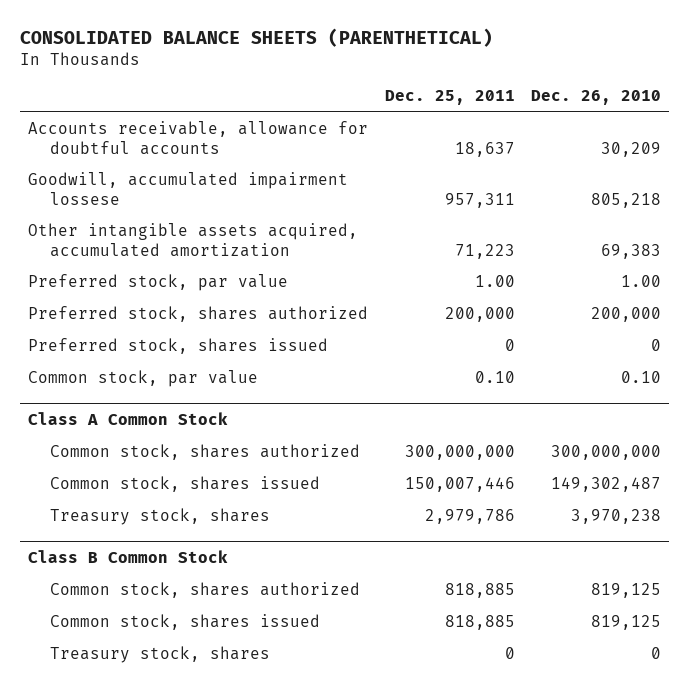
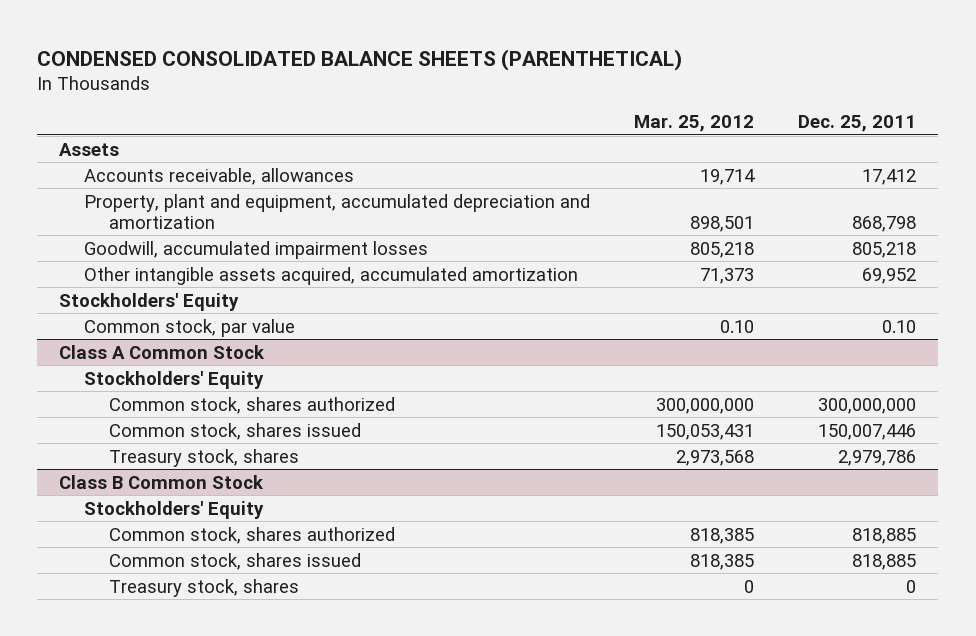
[20,27,494,47] CONSOLIDATED BALANCE SHEETS (PARENTHETICAL) -> [37,48,683,71] CONDENSED CONSOLIDATED BALANCE SHEETS (PARENTHETICAL)
[531,90,662,106] Dec. 26, 2010 -> none
none -> [634,115,755,133] Mar. 25, 2012
[28,274,289,292] Preferred stock, par value -> none
[28,306,369,323] Preferred stock, shares authorized -> none
[28,338,329,355] Preferred stock, shares issued -> none
none -> [59,142,120,156] Assets
[28,121,369,155] Accounts receivable, allowance for doubtful accounts -> [84,167,355,185] Accounts receivable, allowances
[454,141,515,157] 18,637 -> [862,168,917,185] 17,412
none -> [84,193,591,229] Property, plant and equipment, accumulated depreciation and amortization
[28,172,349,205] Goodwill, accumulated impairment lossese -> [84,240,429,259] Goodwill, accumulated impairment losses
[444,192,515,208] 957,311 -> [852,241,917,258] 805,218
[454,243,515,259] 71,223 -> [862,267,917,284] 69,952
none -> [59,292,240,311] Stockholders' Equity
none -> [84,370,265,389] Stockholders' Equity
none -> [84,500,265,519] Stockholders' Equity

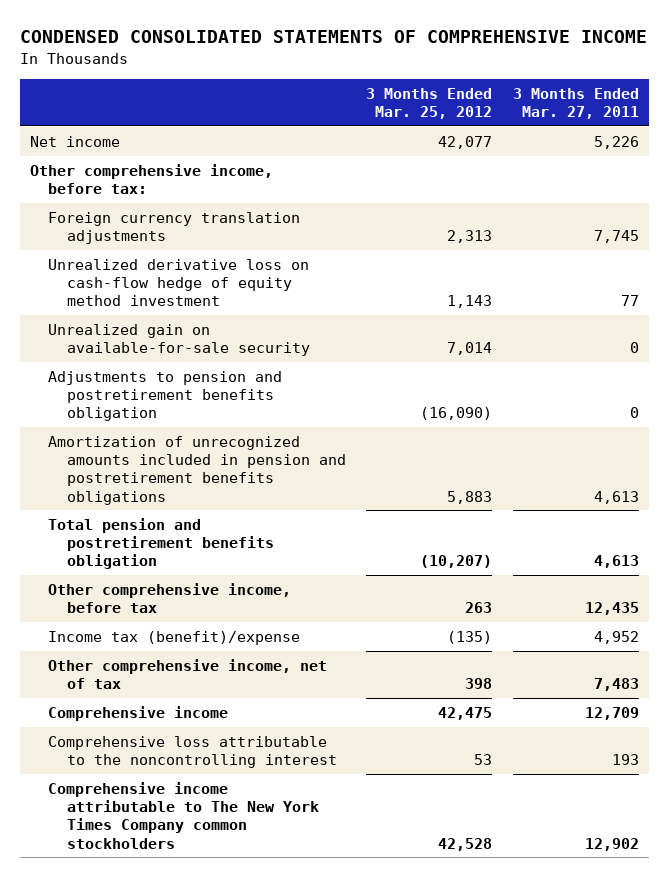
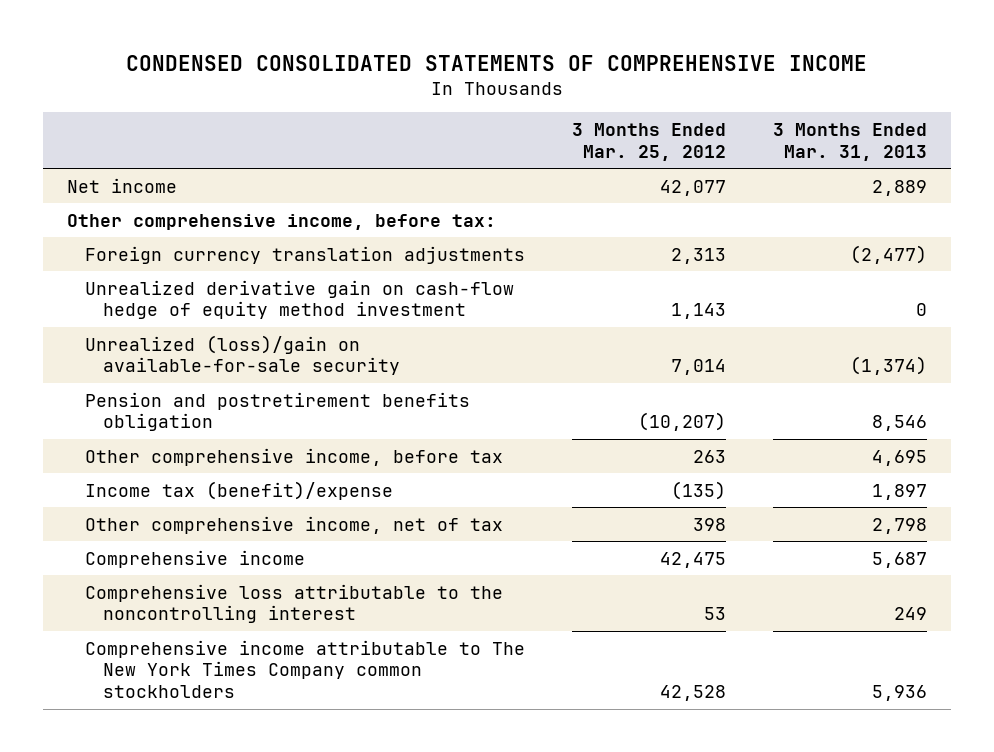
[512,87,639,120] 3 Months Ended Mar. 27, 2011 -> none
none -> [772,123,927,161] 3 Months Ended Mar. 31, 2013
[48,370,283,422] Adjustments to pension and postretirement benefits obligation -> none
[48,435,346,505] Amortization of unrecognized amounts included in pension and postretirement benefits obligations -> none
[48,258,310,307] Unrealized derivative loss on cash-flow hedge of equity method investment -> [84,279,514,320] Unrealized derivative gain on cash-flow hedge of equity method investment
[48,323,310,357] Unrealized gain on available-for-sale security -> [84,334,400,376] Unrealized (loss)/gain on available-for-sale security
[48,517,274,570] Total pension and postretirement benefits obligation -> [84,391,470,432] Pension and postretirement benefits obligation

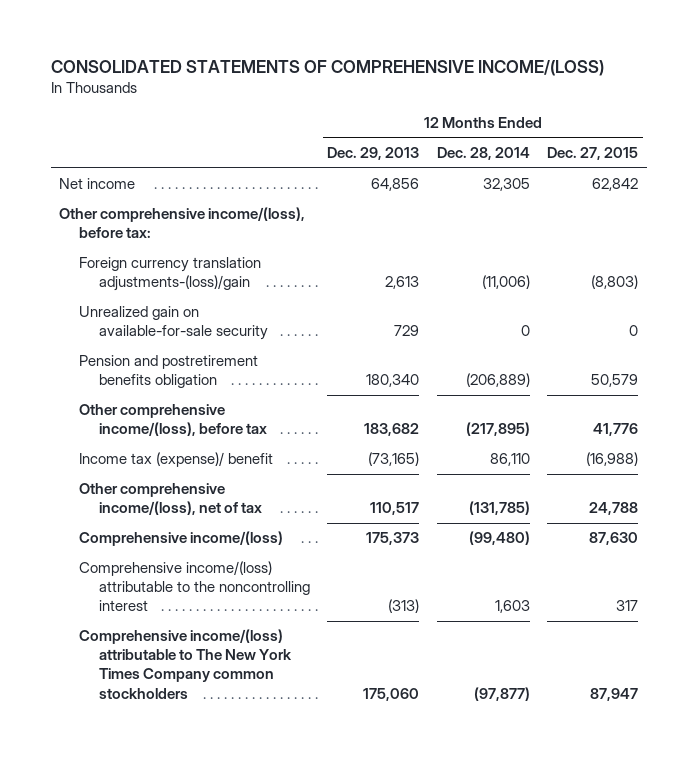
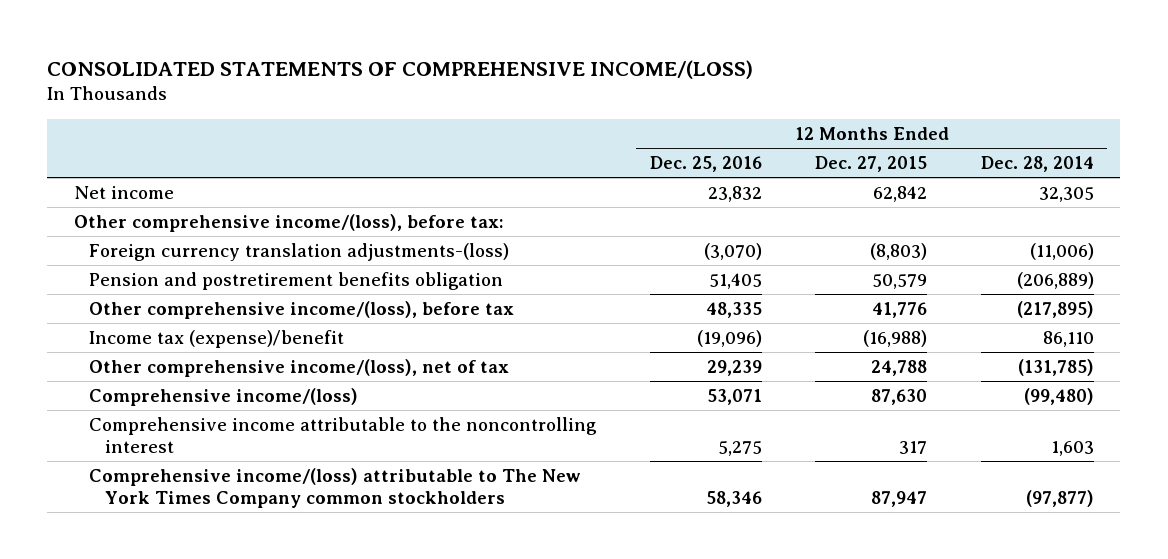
[327,147,420,161] Dec. 29, 2013 -> none
none -> [649,156,762,173] Dec. 25, 2016
[78,306,268,341] Unrealized gain on available-for-sale security -> none
[78,257,261,292] Foreign currency translation adjustments-(loss)/gain -> [89,243,510,262] Foreign currency translation adjustments-(loss)
[78,452,273,468] Income tax (expense)/ benefit -> [89,330,345,349] Income tax (expense)/benefit
[78,561,310,612] Comprehensive income/(loss) attributable to the noncontrolling interest -> [89,417,598,454] Comprehensive income attributable to the noncontrolling interest

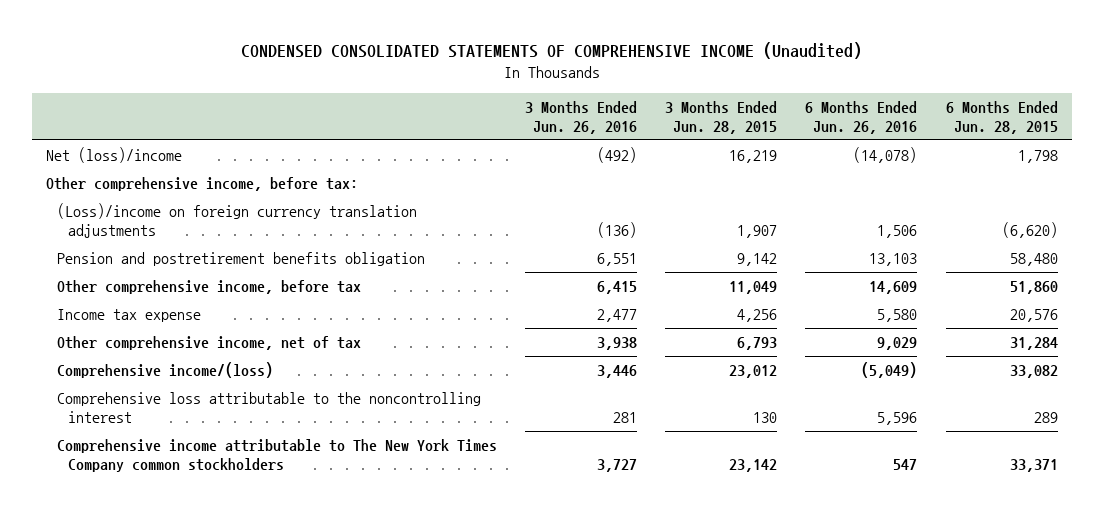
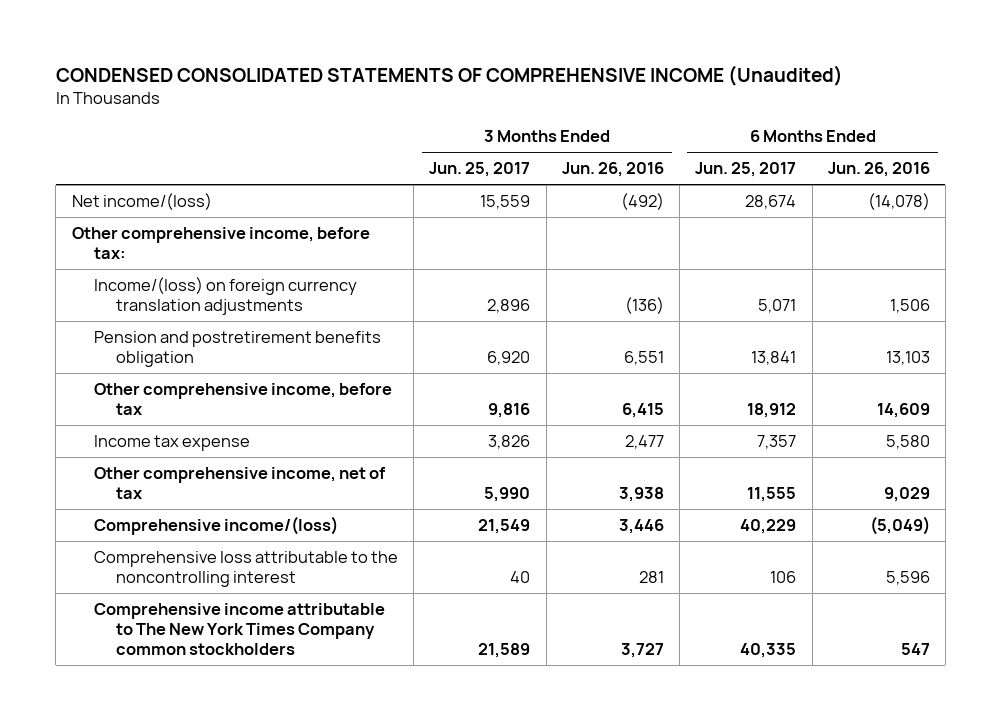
[665,101,778,134] 3 Months Ended Jun. 28, 2015 -> none
[945,101,1058,134] 6 Months Ended Jun. 28, 2015 -> none
none -> [429,162,531,178] Jun. 25, 2017
none -> [695,162,797,178] Jun. 25, 2017
[45,147,182,164] Net (loss)/income -> [71,193,212,211] Net income/(loss)
[56,203,417,238] (Loss)/income on foreign currency translation adjustments -> [93,277,357,316] Income/(loss) on foreign currency translation adjustments

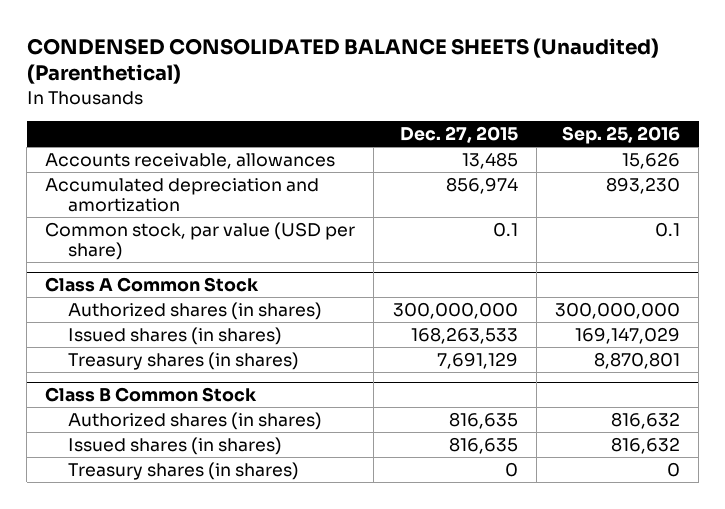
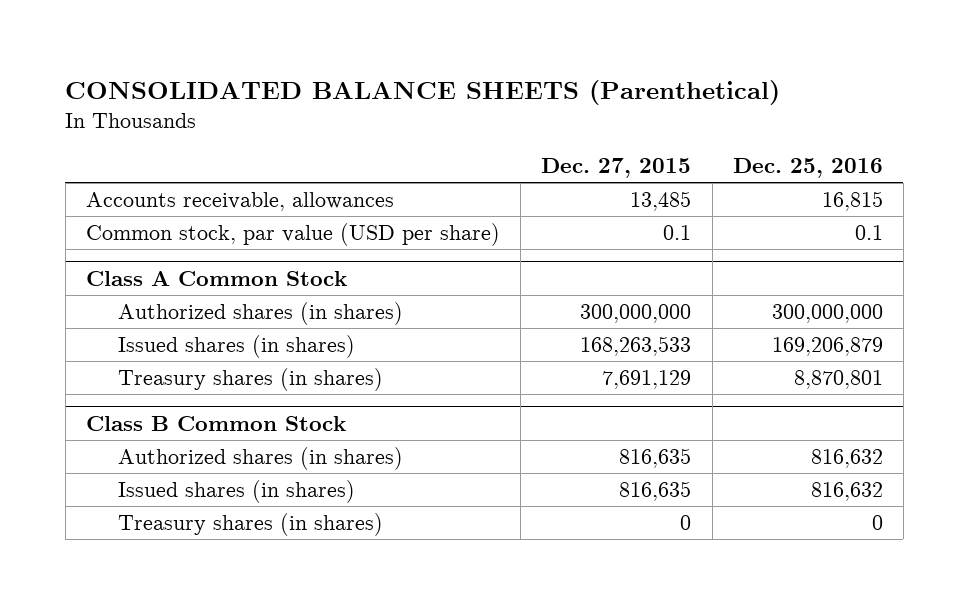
[26,37,659,85] CONDENSED CONSOLIDATED BALANCE SHEETS (Unaudited) (Parenthetical) -> [65,79,781,105] CONSOLIDATED BALANCE SHEETS (Parenthetical)
[561,126,680,145] Sep. 25, 2016 -> none
none -> [732,158,883,179] Dec. 25, 2016
[45,177,320,213] Accumulated depreciation and amortization -> none

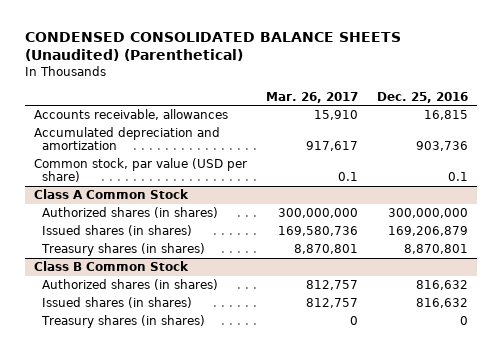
[65,79,781,105] CONSOLIDATED BALANCE SHEETS (Parenthetical) -> [24,32,401,62] CONDENSED CONSOLIDATED BALANCE SHEETS (Unaudited) (Parenthetical)
[541,158,692,179] Dec. 27, 2015 -> none
none -> [266,91,359,103] Mar. 26, 2017
none -> [34,127,221,151] Accumulated depreciation and amortization

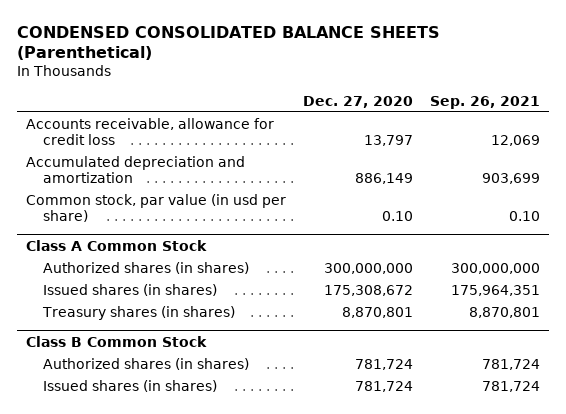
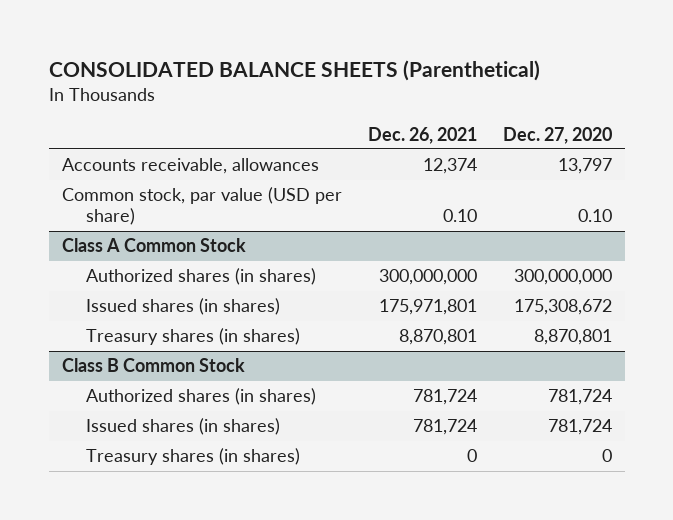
[16,25,440,61] CONDENSED CONSOLIDATED BALANCE SHEETS (Parenthetical) -> [48,59,540,81] CONSOLIDATED BALANCE SHEETS (Parenthetical)
[429,95,540,109] Sep. 26, 2021 -> none
none -> [367,126,477,144] Dec. 26, 2021
[25,155,245,183] Accumulated depreciation and amortization -> none
[25,117,274,145] Accounts receivable, allowance for credit loss -> [61,158,319,175] Accounts receivable, allowances
[25,193,286,222] Common stock, par value (in usd per share) -> [61,187,342,226] Common stock, par value (USD per share)
none -> [85,448,300,466] Treasury shares (in shares)

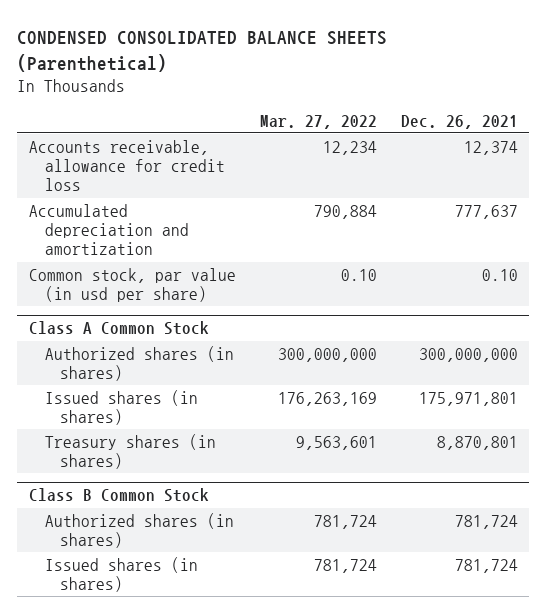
[48,59,540,81] CONSOLIDATED BALANCE SHEETS (Parenthetical) -> [17,31,388,72] CONDENSED CONSOLIDATED BALANCE SHEETS (Parenthetical)
[502,126,612,144] Dec. 27, 2020 -> none
none -> [259,114,377,129] Mar. 27, 2022
[61,158,319,175] Accounts receivable, allowances -> [29,139,225,192] Accounts receivable, allowance for credit loss
none -> [29,203,189,256] Accumulated depreciation and amortization
[61,187,342,226] Common stock, par value (USD per share) -> [29,267,237,303] Common stock, par value (in usd per share)
[85,448,300,466] Treasury shares (in shares) -> none

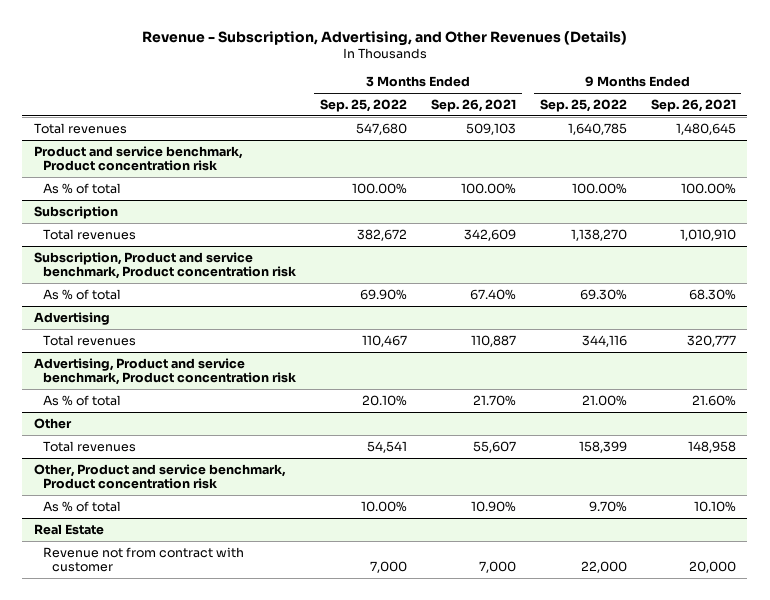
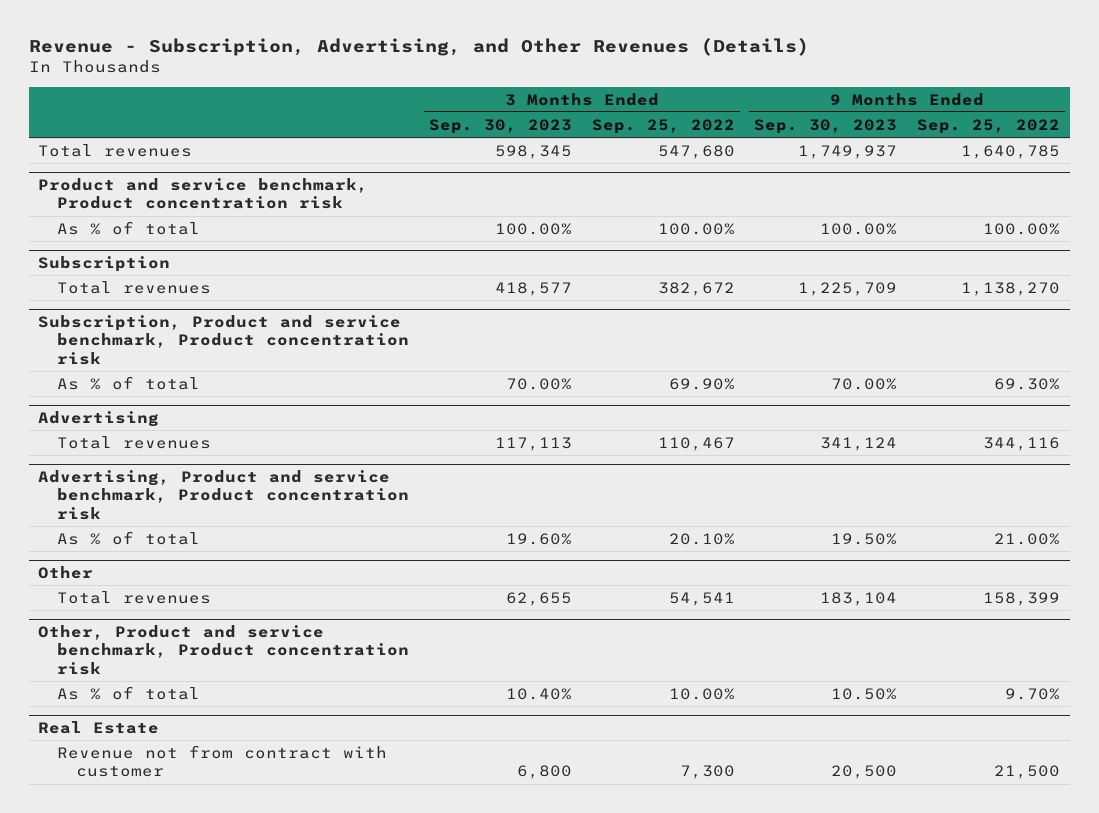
[430,98,516,112] Sep. 26, 2021 -> none
[650,98,736,112] Sep. 26, 2021 -> none
none -> [429,118,573,134] Sep. 30, 2023
none -> [754,118,898,134] Sep. 30, 2023
[369,561,407,574] 7,000 -> [679,765,735,780] 7,300
[580,561,627,574] 22,000 -> [994,765,1061,780] 21,500

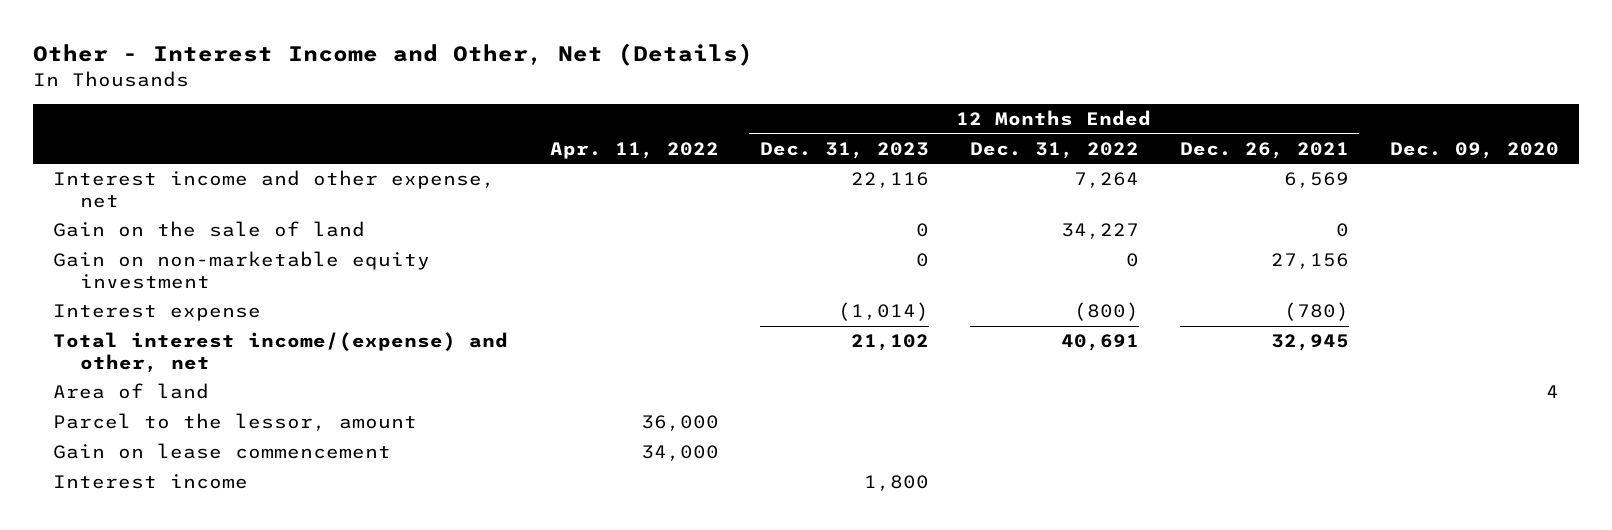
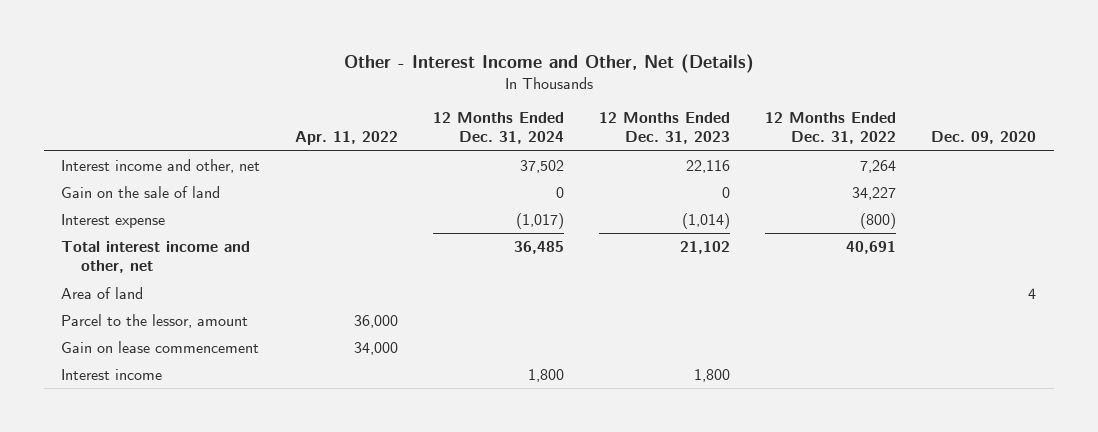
[1179,141,1349,159] Dec. 26, 2021 -> none
none -> [433,112,565,145] 12 Months Ended Dec. 31, 2024
[53,170,496,209] Interest income and other expense, net -> [61,158,261,173] Interest income and other, net
[53,251,431,290] Gain on non-marketable equity investment -> none
[53,332,509,374] Total interest income/(expense) and other, net -> [61,240,251,274] Total interest income and other, net

